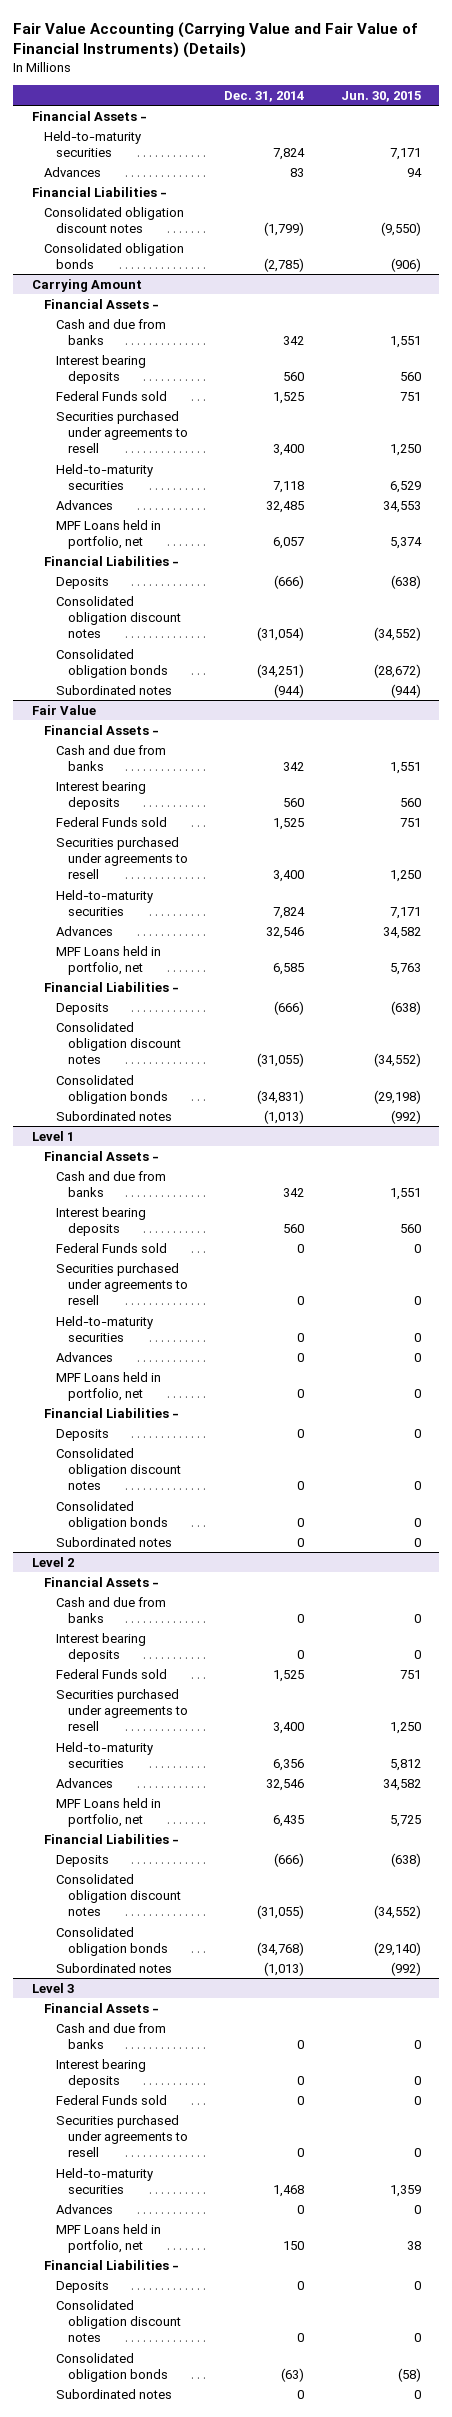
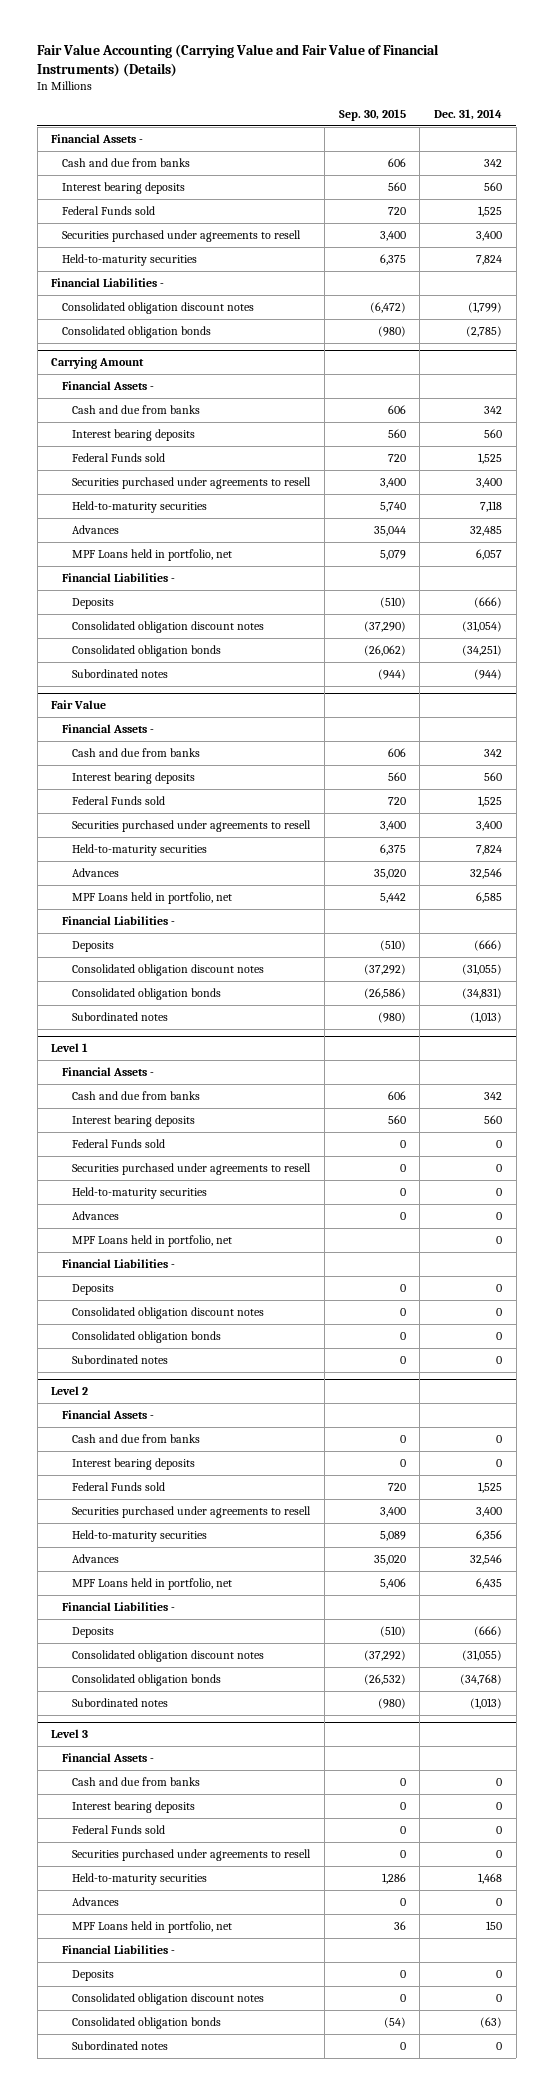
[340,90,421,102] Jun. 30, 2015 -> none
none -> [338,108,406,121] Sep. 30, 2015
none -> [61,157,190,167] Cash and due from banks
none -> [61,181,185,194] Interest bearing deposits
none -> [61,205,155,215] Federal Funds sold
none -> [61,229,301,242] Securities purchased under agreements to resell
[43,166,101,177] Advances -> none

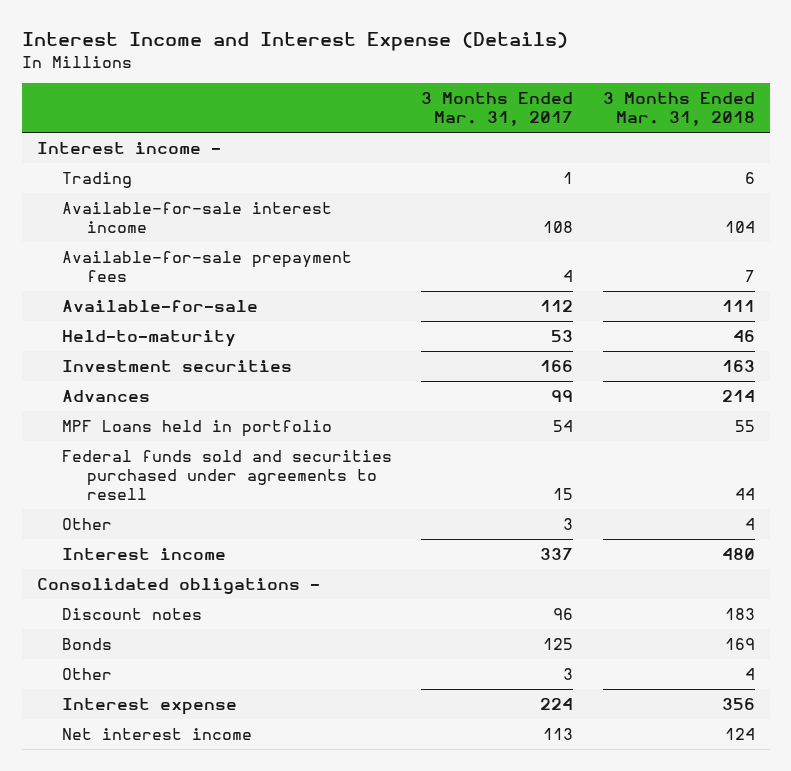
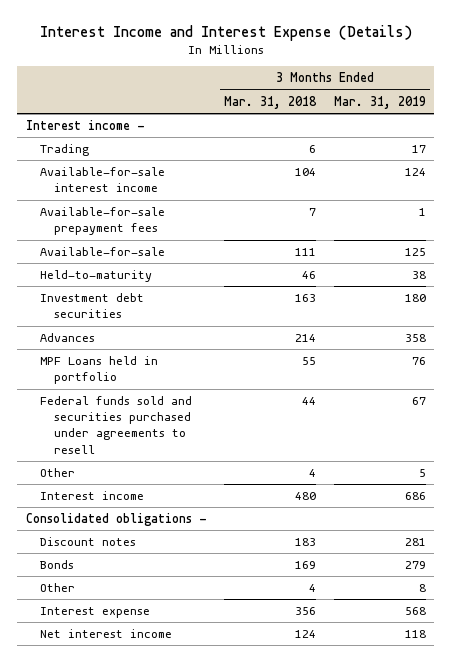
[421,92,574,127] 3 Months Ended Mar. 31, 2017 -> none
none -> [333,95,426,109] 3 Months Ended Mar. 31, 2019
[61,359,292,372] Investment securities -> [39,293,144,319] Investment debt securities

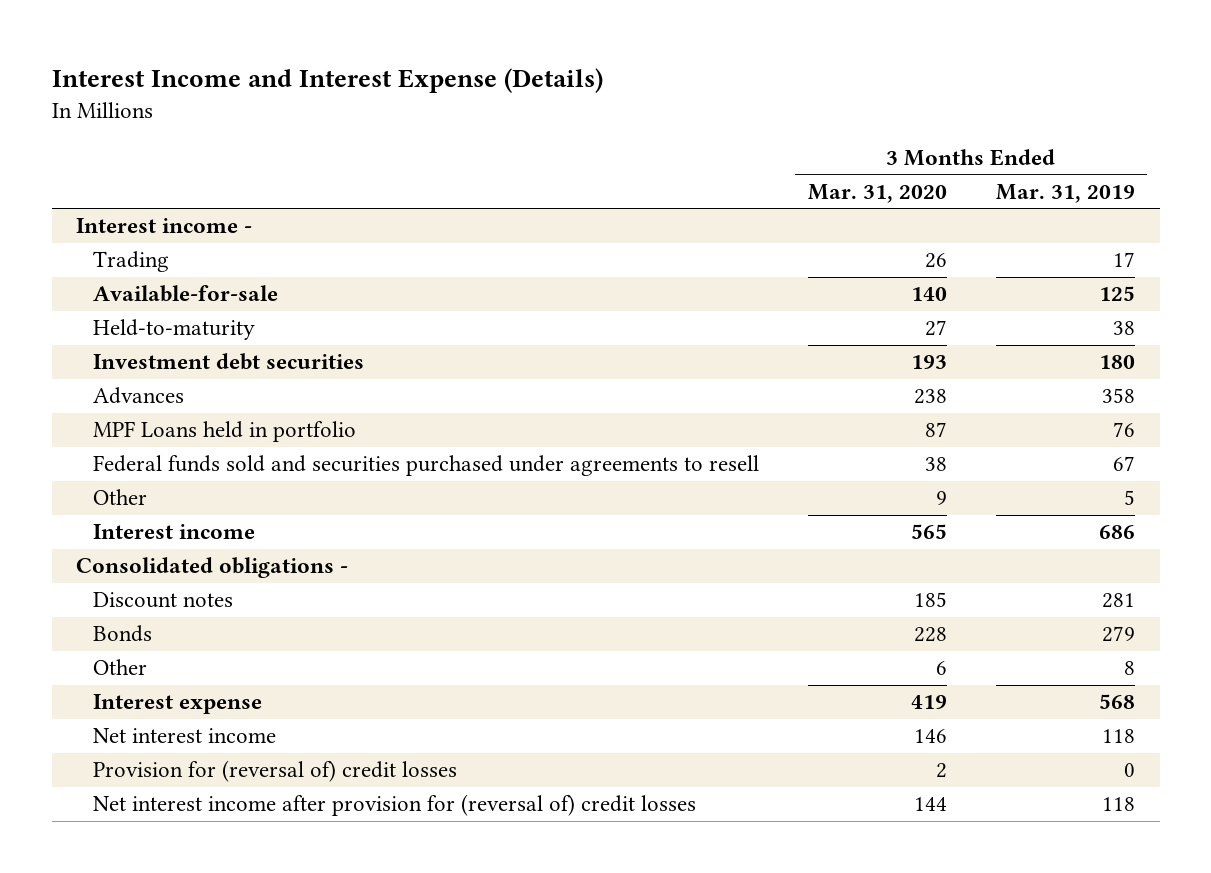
[224,95,318,109] 3 Months Ended Mar. 31, 2018 -> none
none -> [807,184,947,204] Mar. 31, 2020
[39,167,165,193] Available-for-sale interest income -> none
[39,207,165,236] Available-for-sale prepayment fees -> none
none -> [92,760,457,783] Provision for (reversal of) credit losses
none -> [92,794,696,817] Net interest income after provision for (reversal of) credit losses

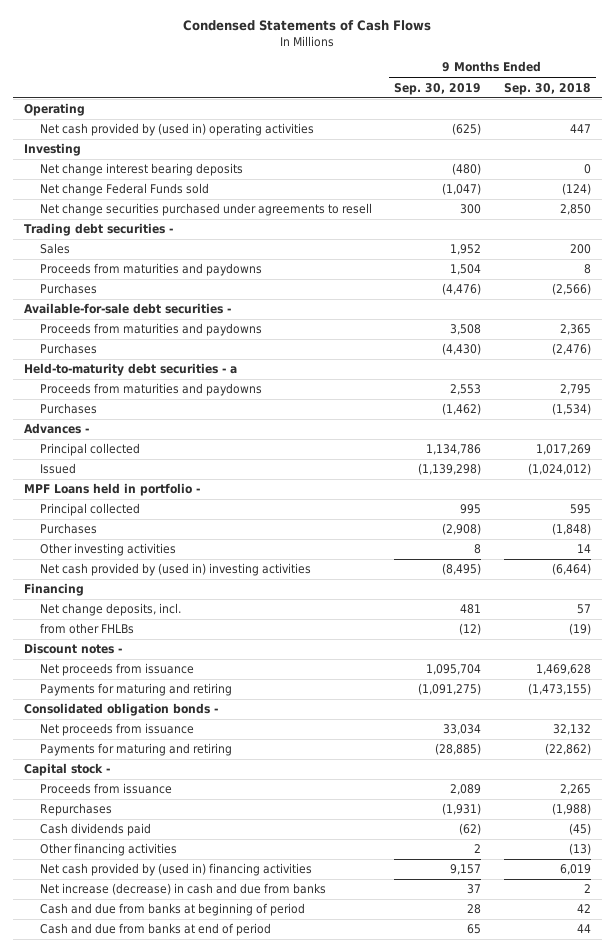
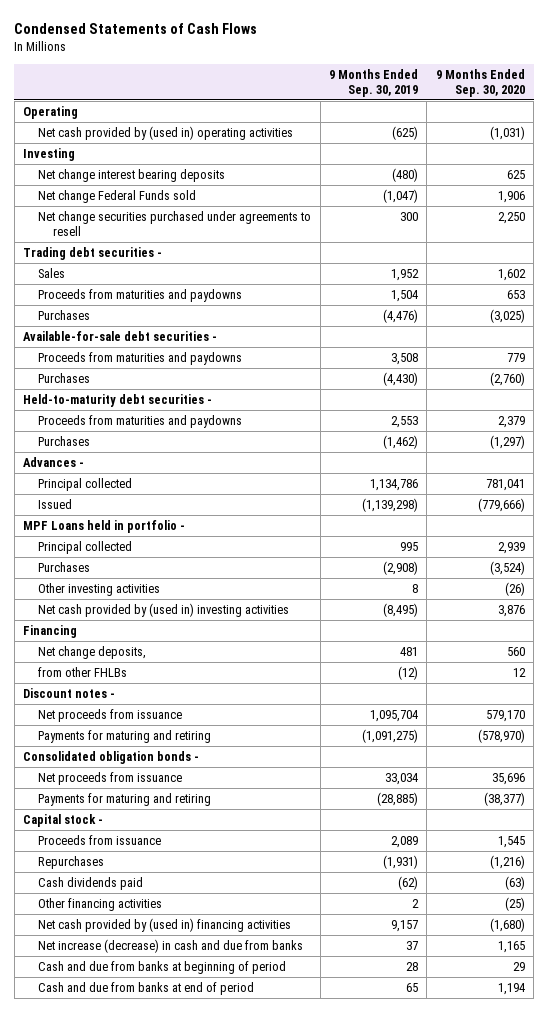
[503,82,591,95] Sep. 30, 2018 -> none
none -> [435,68,525,97] 9 Months Ended Sep. 30, 2020
[24,363,238,377] Held-to-maturity debt securities - a -> [23,394,213,408] Held-to-maturity debt securities -
[39,603,181,617] Net change deposits, incl. -> [38,646,147,660] Net change deposits,

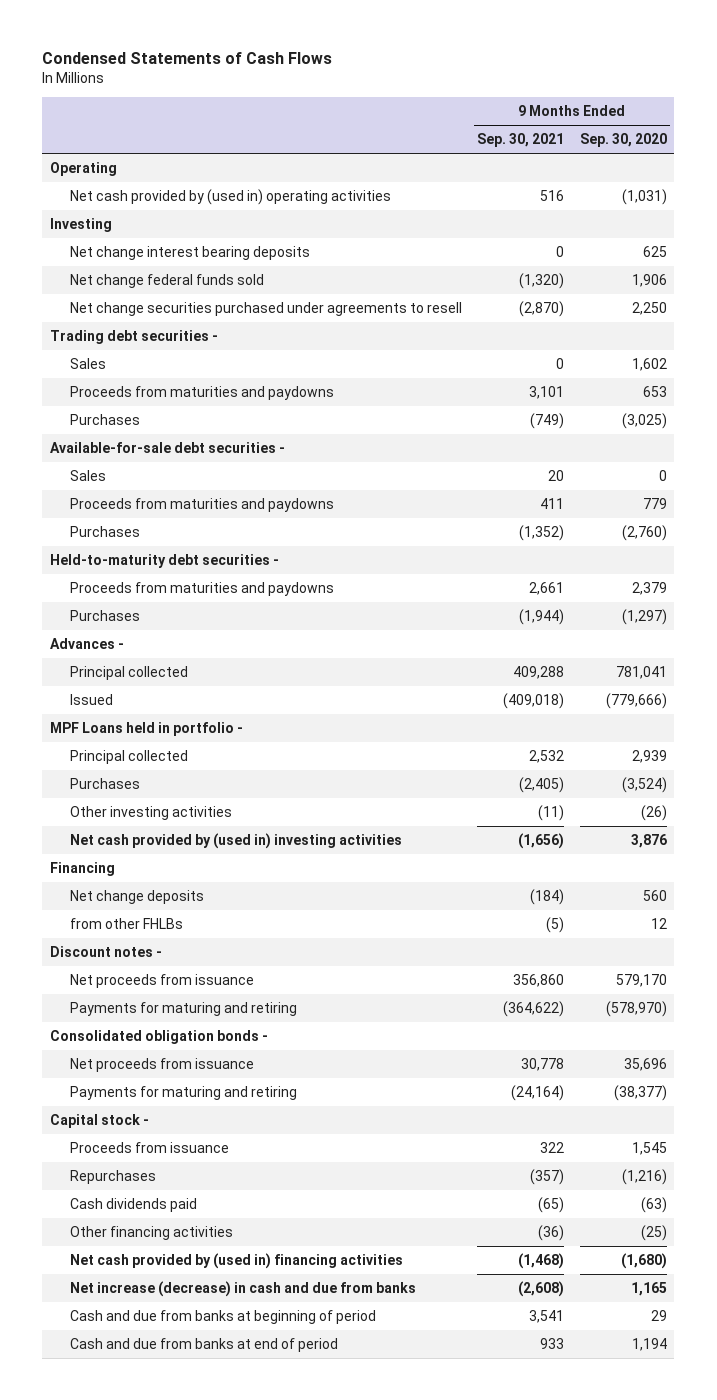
[329,68,419,97] 9 Months Ended Sep. 30, 2019 -> none
none -> [477,133,565,148] Sep. 30, 2021
[38,190,197,204] Net change Federal Funds sold -> [70,274,265,289] Net change federal funds sold
none -> [70,470,107,482] Sales
[38,646,147,660] Net change deposits, -> [70,890,205,905] Net change deposits

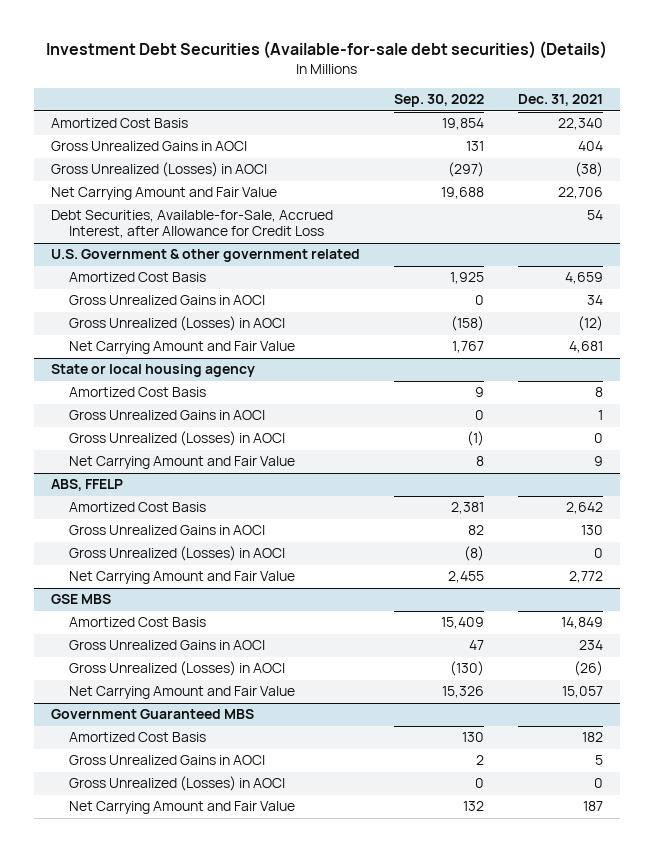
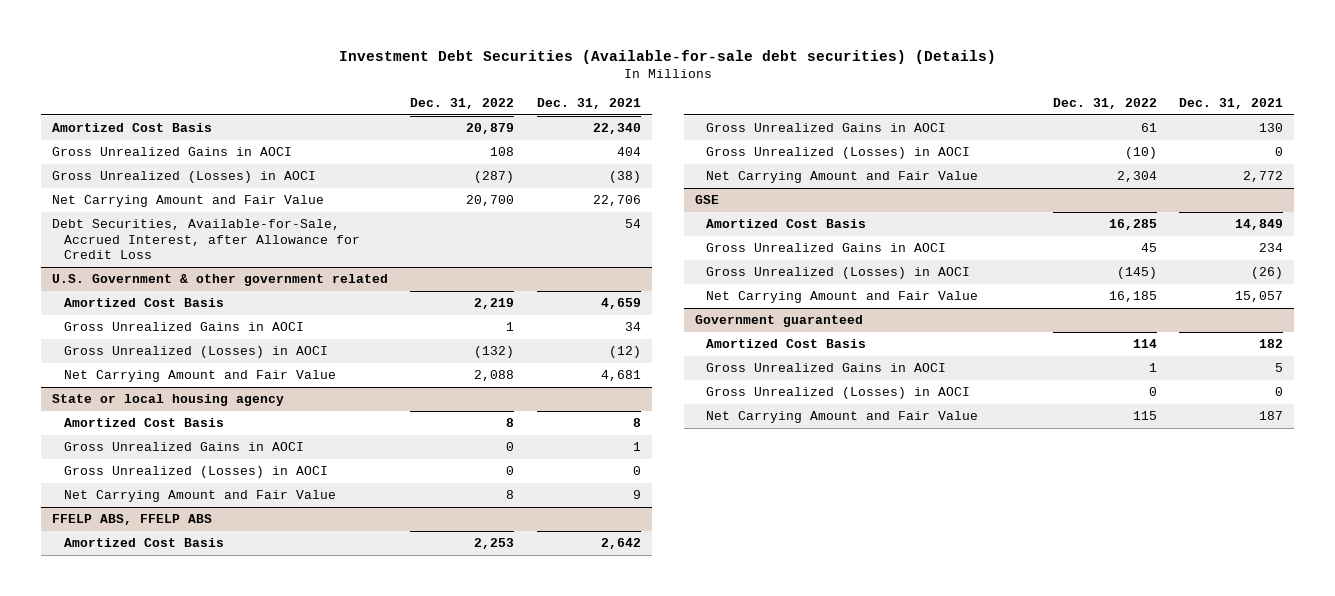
[394,94,485,108] Sep. 30, 2022 -> none
none -> [410,97,515,109] Dec. 31, 2022
[51,479,124,492] ABS, FFELP -> [52,514,213,526] FFELP ABS, FFELP ABS
[51,594,112,605] GSE MBS -> [694,195,719,205] GSE
[51,709,255,720] Government Guaranteed MBS -> [694,315,863,328] Government guaranteed

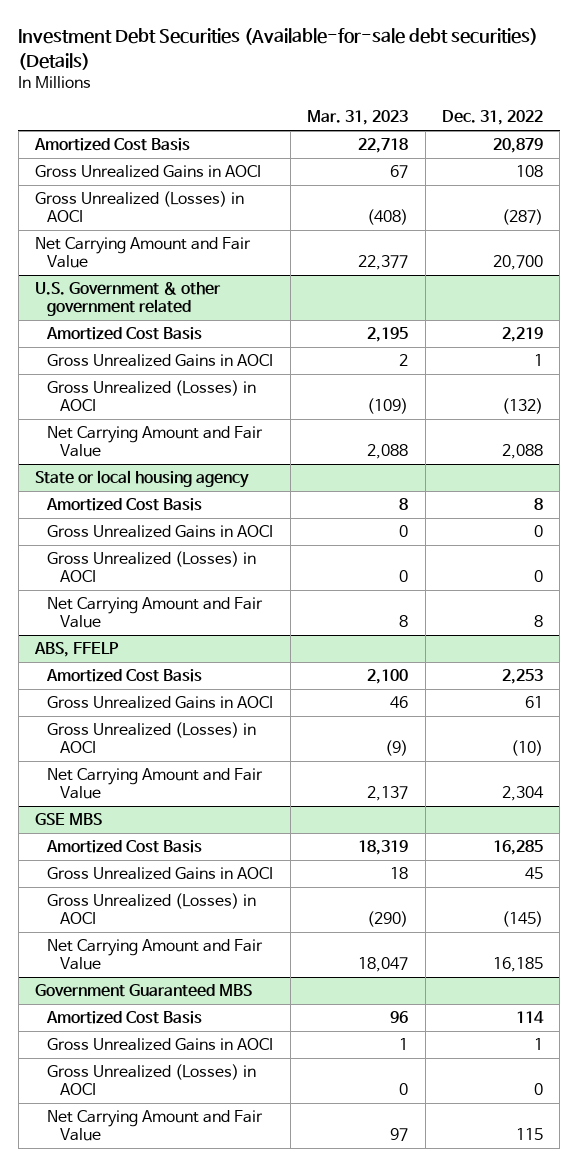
[536,97,641,109] Dec. 31, 2021 -> none
none -> [307,110,409,126] Mar. 31, 2023
[52,219,360,260] Debt Securities, Available-for-Sale, Accrued Interest, after Allowance for Credit Loss -> none
[52,514,213,526] FFELP ABS, FFELP ABS -> [33,642,119,658] ABS, FFELP
[694,195,719,205] GSE -> [34,813,102,826] GSE MBS
[694,315,863,328] Government guaranteed -> [34,984,252,998] Government Guaranteed MBS

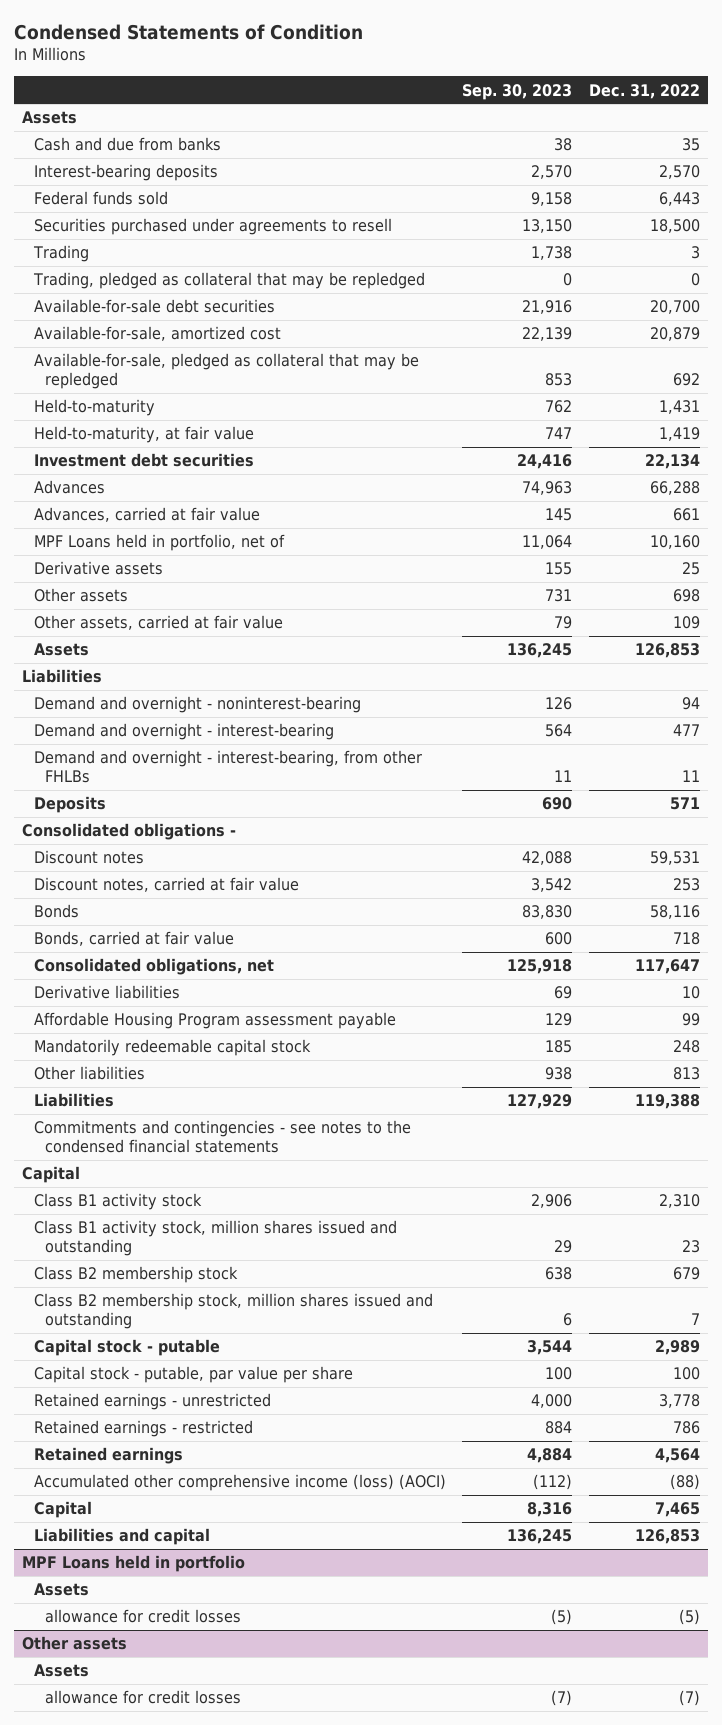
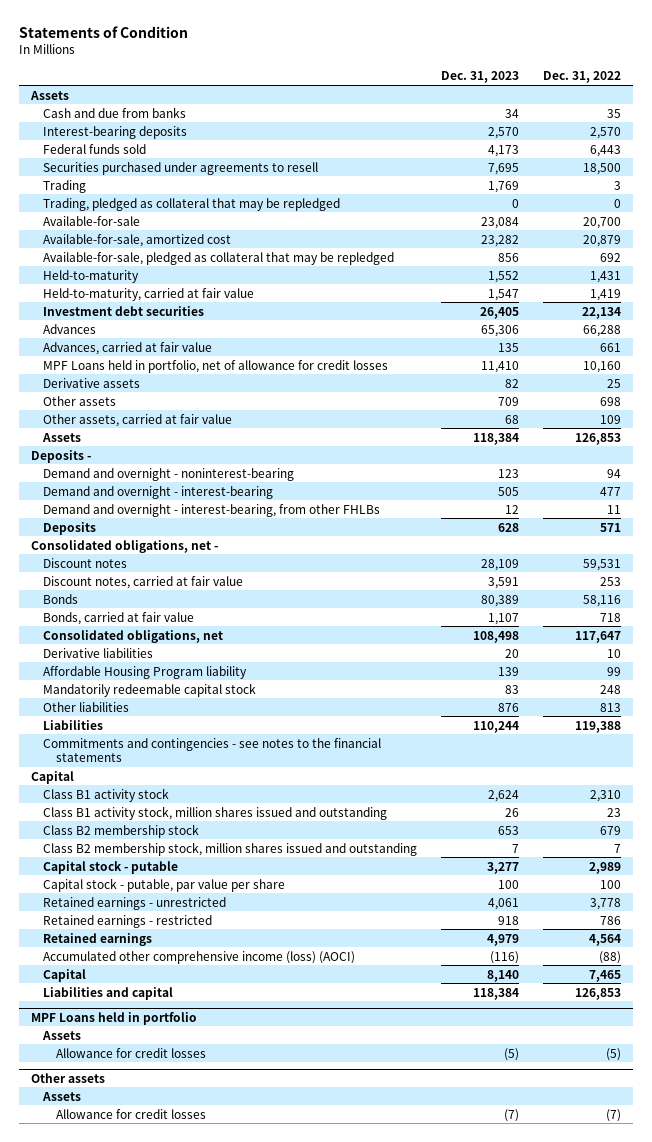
[13,23,363,40] Condensed Statements of Condition -> [18,25,188,38] Statements of Condition
[462,83,573,100] Sep. 30, 2023 -> none
none -> [441,71,520,84] Dec. 31, 2023
[33,299,275,314] Available-for-sale debt securities -> [43,215,141,226] Available-for-sale
[33,426,254,444] Held-to-maturity, at fair value -> [43,287,255,301] Held-to-maturity, carried at fair value
[33,534,285,552] MPF Loans held in portfolio, net of -> [43,359,389,373] MPF Loans held in portfolio, net of allowance for credit losses
[21,669,102,684] Liabilities -> none
none -> [30,449,91,463] Deposits -
[21,823,236,841] Consolidated obligations - -> [30,539,218,553] Consolidated obligations, net -
[33,1012,396,1030] Affordable Housing Program assessment payable -> [43,665,248,679] Affordable Housing Program liability
[33,1120,411,1154] Commitments and contingencies - see notes to the condensed financial statements -> [43,737,382,762] Commitments and contingencies - see notes to the financial statements
[45,1609,242,1624] allowance for credit losses -> [55,1047,206,1058] Allowance for credit losses
[45,1690,242,1705] allowance for credit losses -> [55,1108,206,1119] Allowance for credit losses

